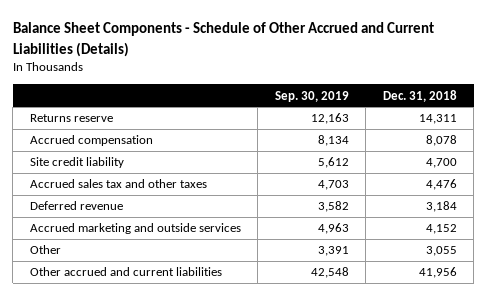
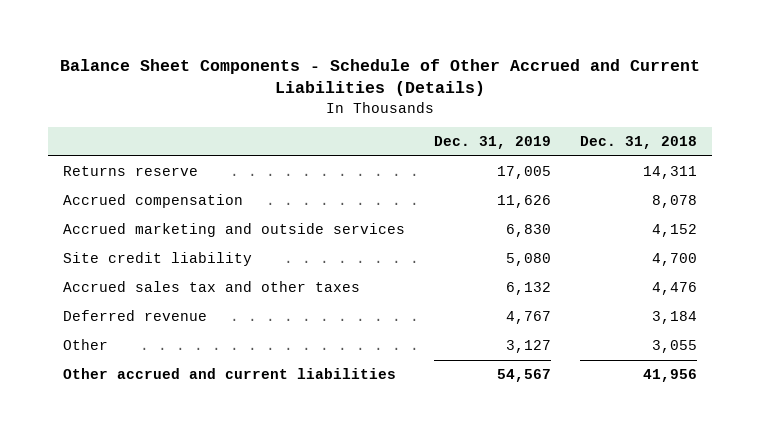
[274,90,349,102] Sep. 30, 2019 -> none
none -> [433,136,551,150] Dec. 31, 2019
[29,223,241,235] Accrued marketing and outside services -> [62,223,405,238] Accrued marketing and outside services

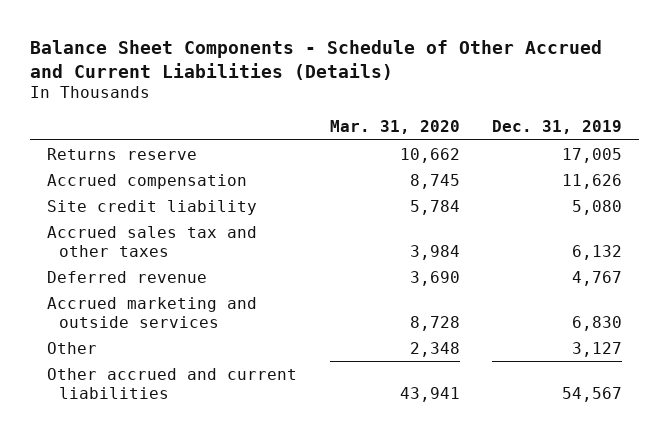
[580,136,698,150] Dec. 31, 2018 -> none
none -> [329,120,460,135] Mar. 31, 2020
[62,223,405,238] Accrued marketing and outside services -> [46,296,257,328] Accrued marketing and outside services

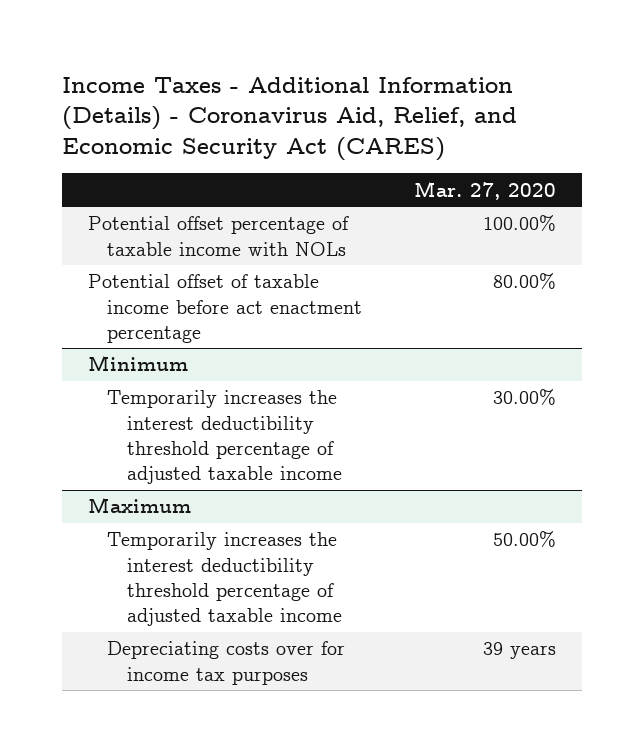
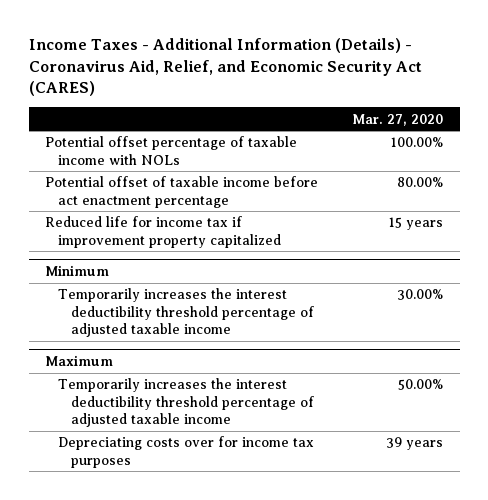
none -> [45,216,282,248] Reduced life for income tax if improvement property capitalized

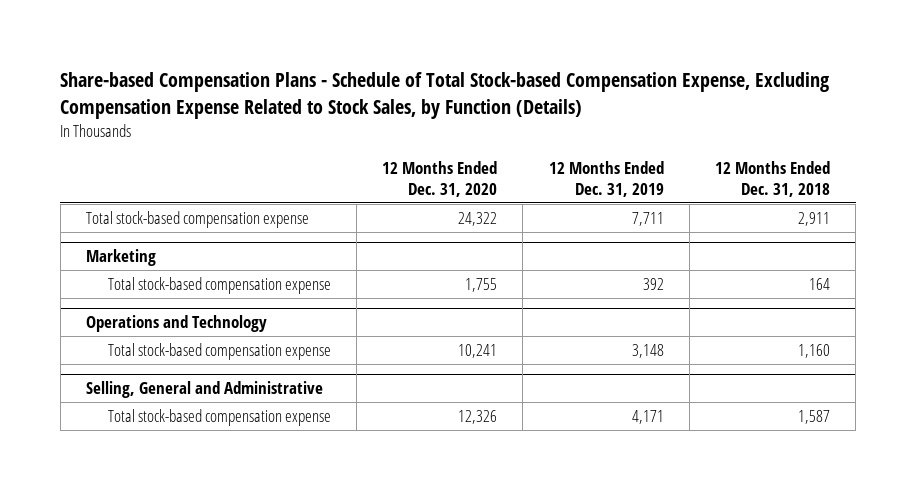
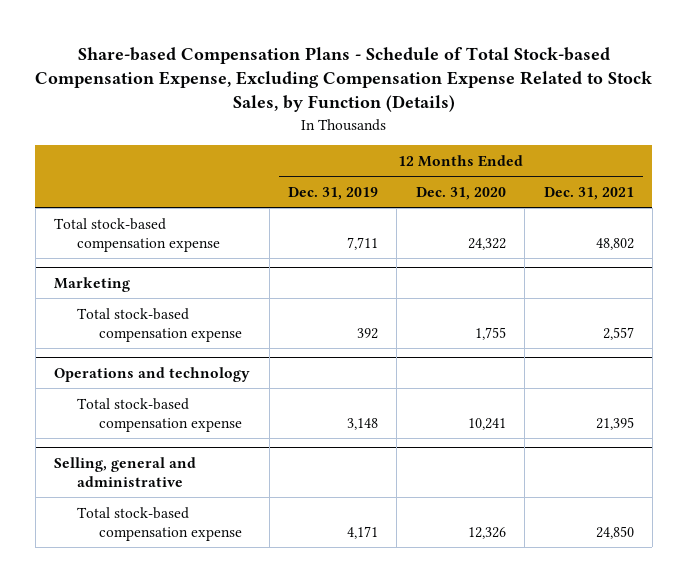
[715,160,831,197] 12 Months Ended Dec. 31, 2018 -> none
none -> [543,186,634,200] Dec. 31, 2021
[85,315,267,333] Operations and Technology -> [54,367,251,383] Operations and technology
[85,381,323,399] Selling, General and Administrative -> [54,457,197,488] Selling, general and administrative

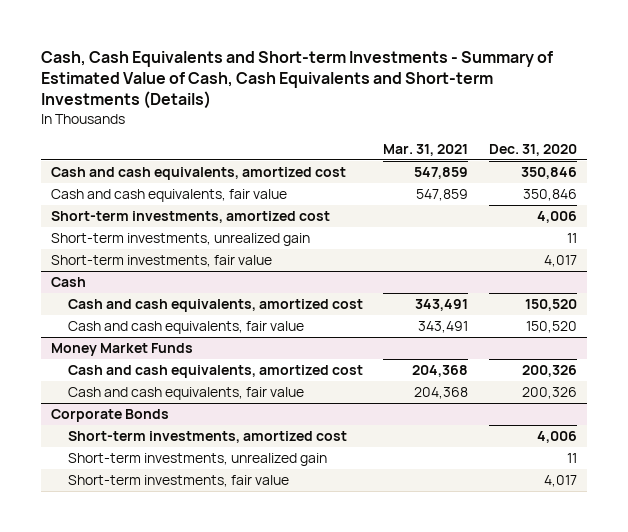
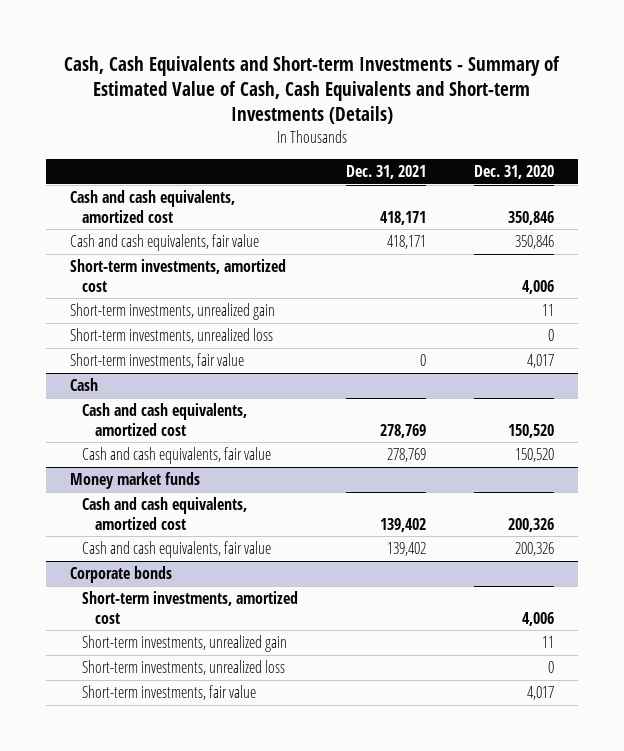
[383,143,469,156] Mar. 31, 2021 -> none
none -> [346,164,427,179] Dec. 31, 2021
none -> [69,328,273,344] Short-term investments, unrealized loss
[51,342,194,356] Money Market Funds -> [69,472,200,490] Money market funds
[51,408,170,422] Corporate Bonds -> [69,566,172,584] Corporate bonds
none -> [82,660,286,676] Short-term investments, unrealized loss

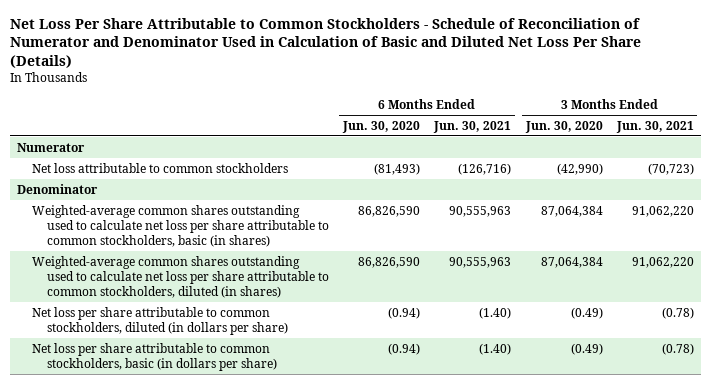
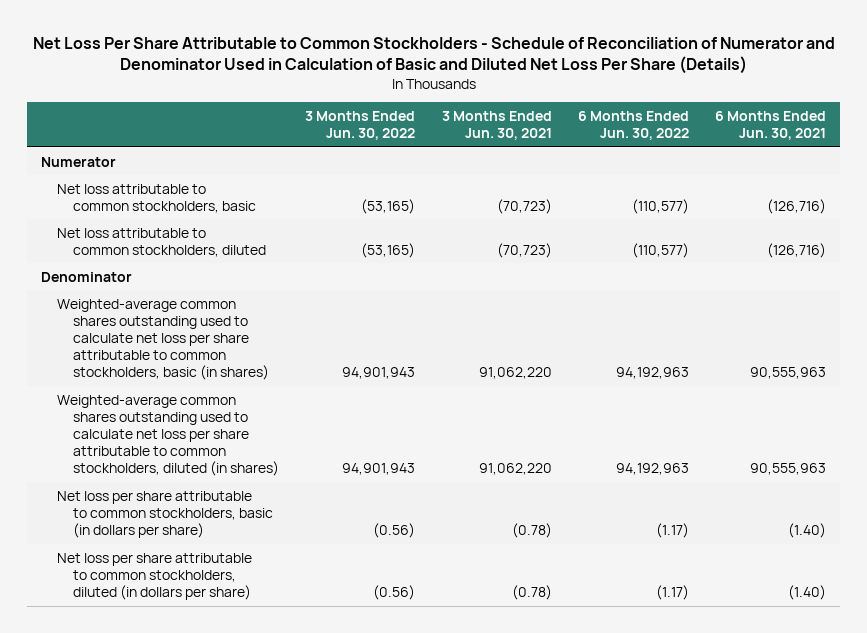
[341,120,420,133] Jun. 30, 2020 -> none
[524,120,603,133] Jun. 30, 2020 -> none
none -> [305,111,416,141] 3 Months Ended Jun. 30, 2022
none -> [578,111,690,141] 6 Months Ended Jun. 30, 2022
[31,162,288,173] Net loss attributable to common stockholders -> [56,183,256,213] Net loss attributable to common stockholders, basic
none -> [56,227,266,257] Net loss attributable to common stockholders, diluted
[31,306,288,335] Net loss per share attributable to common stockholders, diluted (in dollars per share) -> [56,552,252,601] Net loss per share attributable to common stockholders, diluted (in dollars per share)

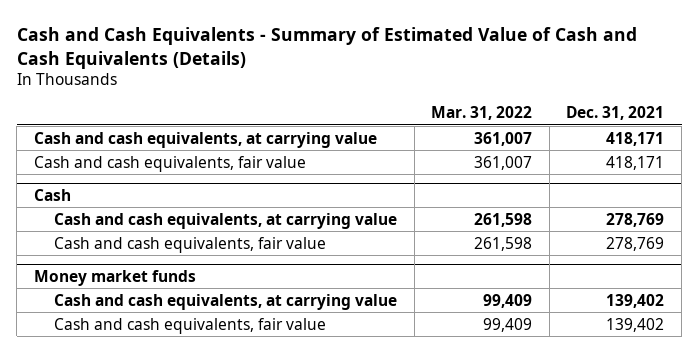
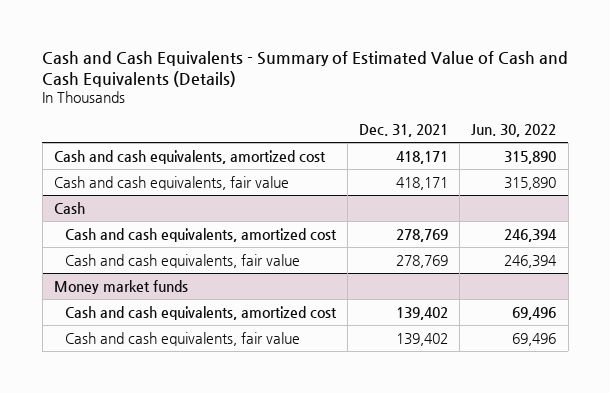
[431,106,533,121] Mar. 31, 2022 -> none
none -> [471,123,557,137] Jun. 30, 2022
[34,131,378,148] Cash and cash equivalents, at carrying value -> [53,149,326,164] Cash and cash equivalents, amortized cost
[54,212,398,229] Cash and cash equivalents, at carrying value -> [65,227,338,242] Cash and cash equivalents, amortized cost
[54,293,398,310] Cash and cash equivalents, at carrying value -> [65,305,338,320] Cash and cash equivalents, amortized cost

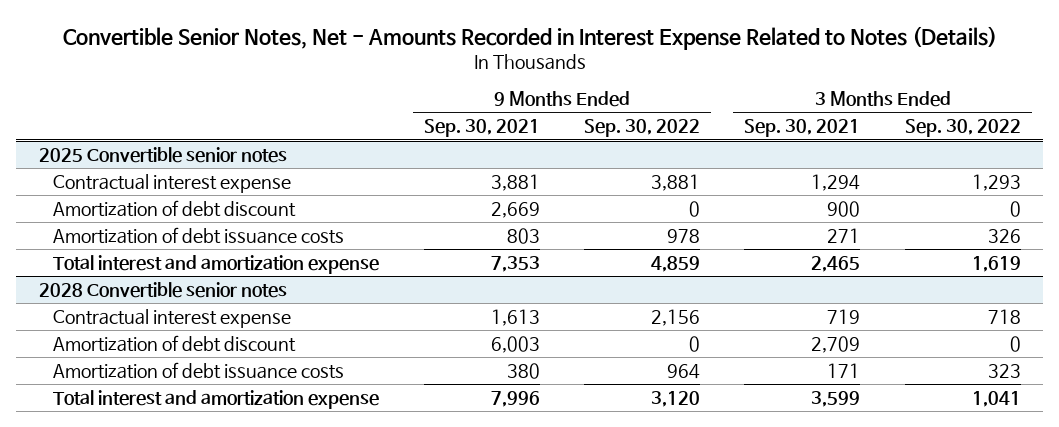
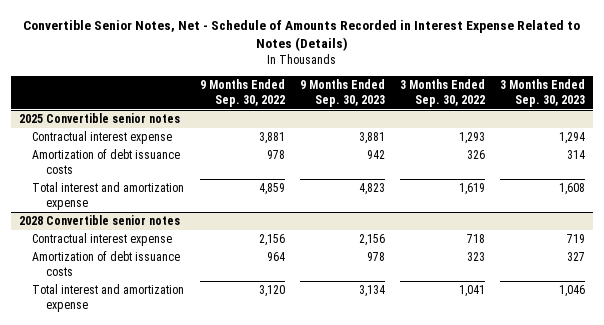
[62,25,997,50] Convertible Senior Notes, Net - Amounts Recorded in Interest Expense Related to Notes (Details) -> [23,19,581,51] Convertible Senior Notes, Net - Schedule of Amounts Recorded in Interest Expense Related to Notes (Details)
[423,119,540,138] Sep. 30, 2021 -> none
[744,119,861,138] Sep. 30, 2021 -> none
none -> [299,79,385,108] 9 Months Ended Sep. 30, 2023
none -> [500,79,586,108] 3 Months Ended Sep. 30, 2023
[53,199,297,217] Amortization of debt discount -> none
[53,334,297,352] Amortization of debt discount -> none

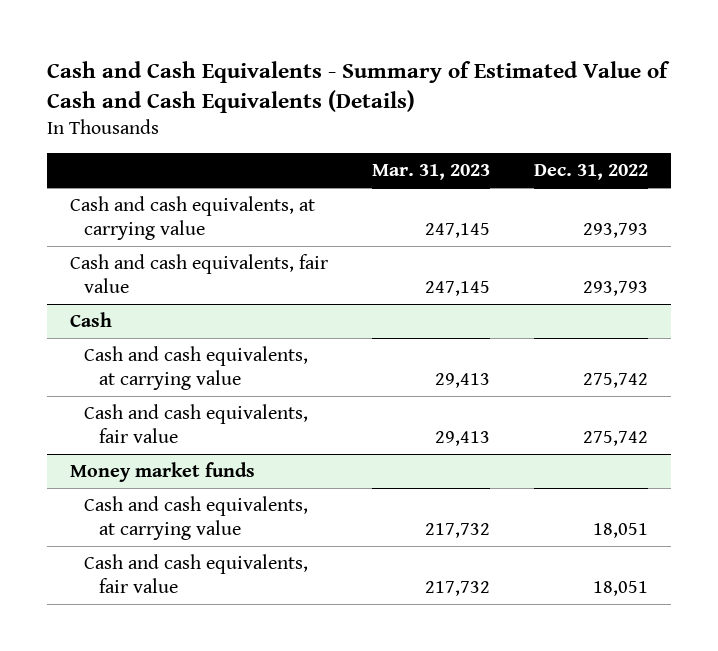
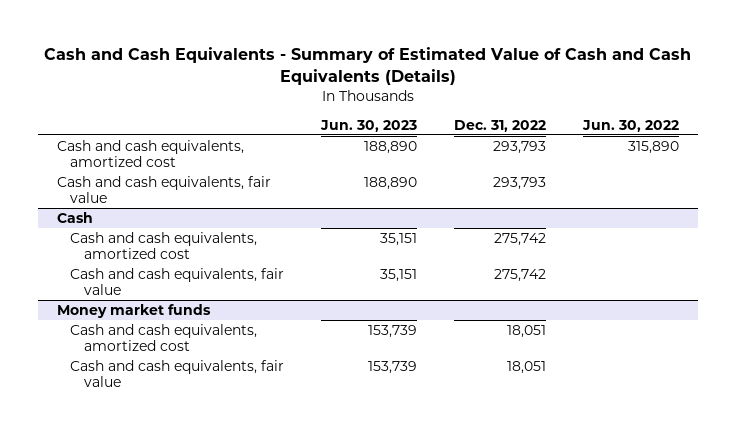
[372,164,491,181] Mar. 31, 2023 -> none
none -> [320,119,418,132] Jun. 30, 2023
none -> [582,119,680,132] Jun. 30, 2022
[69,195,315,241] Cash and cash equivalents, at carrying value -> [56,139,244,168] Cash and cash equivalents, amortized cost
[84,345,309,391] Cash and cash equivalents, at carrying value -> [70,231,258,260] Cash and cash equivalents, amortized cost
[84,495,309,541] Cash and cash equivalents, at carrying value -> [70,323,258,352] Cash and cash equivalents, amortized cost

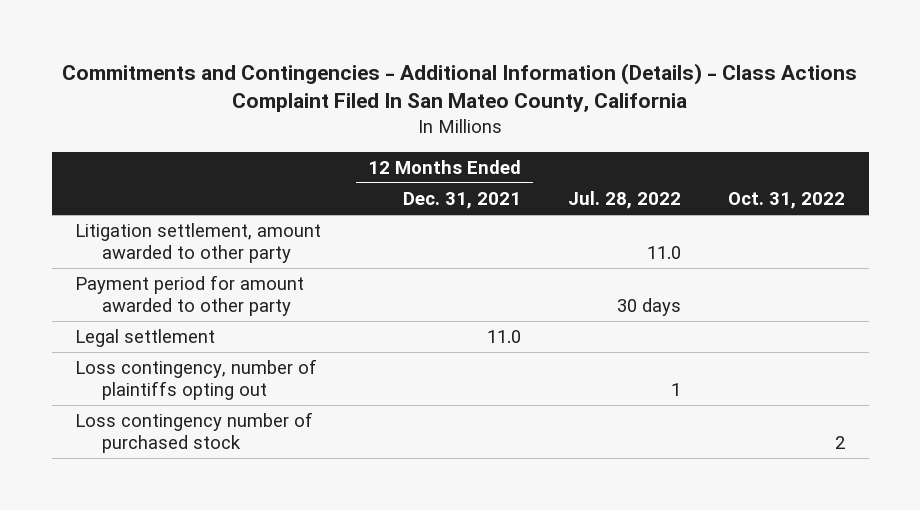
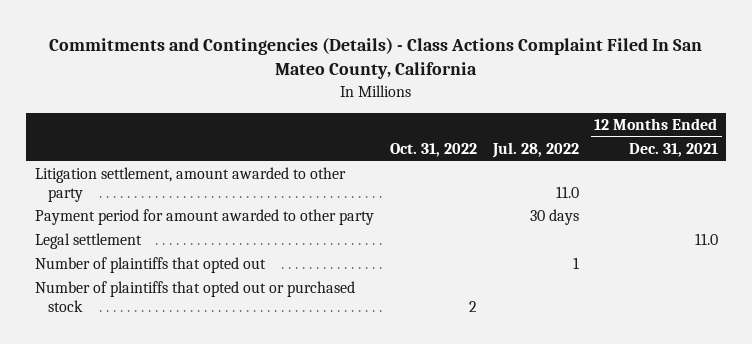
[62,62,858,113] Commitments and Contingencies - Additional Information (Details) - Class Actions Complaint Filed In San Mateo County, California -> [49,36,703,80] Commitments and Contingencies (Details) - Class Actions Complaint Filed In San Mateo County, California
[75,359,318,400] Loss contingency, number of plaintiffs opting out -> [34,257,266,274] Number of plaintiffs that opted out
[75,412,314,453] Loss contingency number of purchased stock -> [34,281,355,312] Number of plaintiffs that opted out or purchased stock

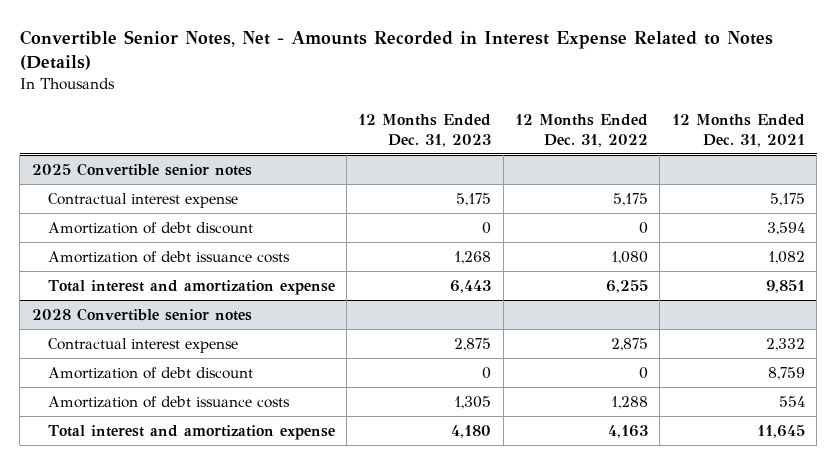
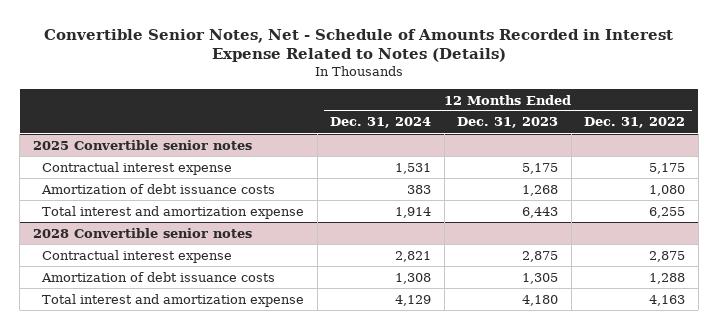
[19,30,773,71] Convertible Senior Notes, Net - Amounts Recorded in Interest Expense Related to Notes (Details) -> [44,28,674,63] Convertible Senior Notes, Net - Schedule of Amounts Recorded in Interest Expense Related to Notes (Details)
[671,114,805,147] 12 Months Ended Dec. 31, 2021 -> none
none -> [330,117,432,129] Dec. 31, 2024
[47,222,253,235] Amortization of debt discount -> none
[47,367,253,380] Amortization of debt discount -> none

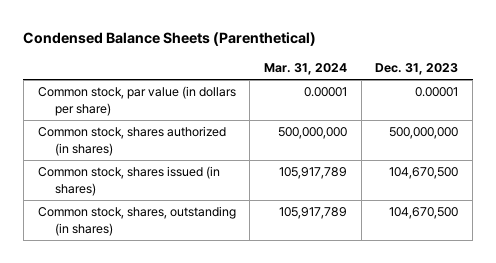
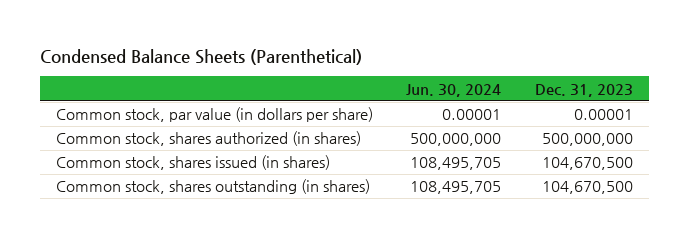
[264,63,348,76] Mar. 31, 2024 -> none
none -> [406,83,502,97] Jun. 30, 2024
[37,206,236,236] Common stock, shares, outstanding (in shares) -> [56,179,371,195] Common stock, shares outstanding (in shares)

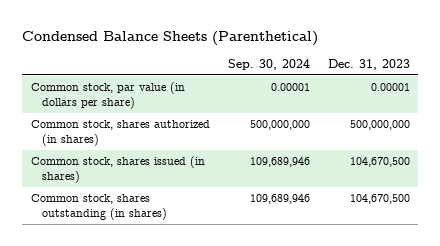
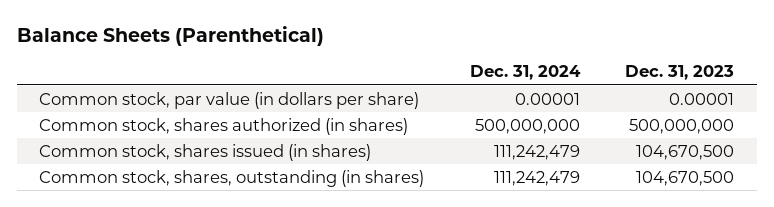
[21,30,318,46] Condensed Balance Sheets (Parenthetical) -> [16,26,324,47] Balance Sheets (Parenthetical)
[227,58,310,70] Sep. 30, 2024 -> none
none -> [469,65,581,81] Dec. 31, 2024
[30,194,167,220] Common stock, shares outstanding (in shares) -> [39,169,425,187] Common stock, shares, outstanding (in shares)

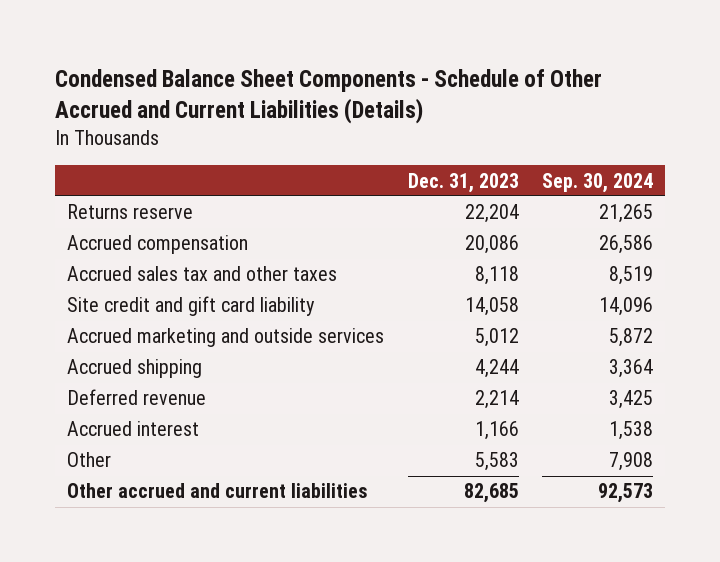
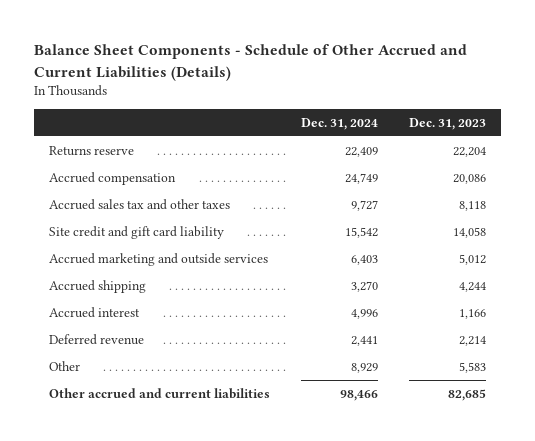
[55,68,603,124] Condensed Balance Sheet Components - Schedule of Other Accrued and Current Liabilities (Details) -> [34,44,468,81] Balance Sheet Components - Schedule of Other Accrued and Current Liabilities (Details)
[542,172,654,193] Sep. 30, 2024 -> none
none -> [301,117,379,130] Dec. 31, 2024
[67,389,207,406] Deferred revenue -> [49,333,145,345] Deferred revenue

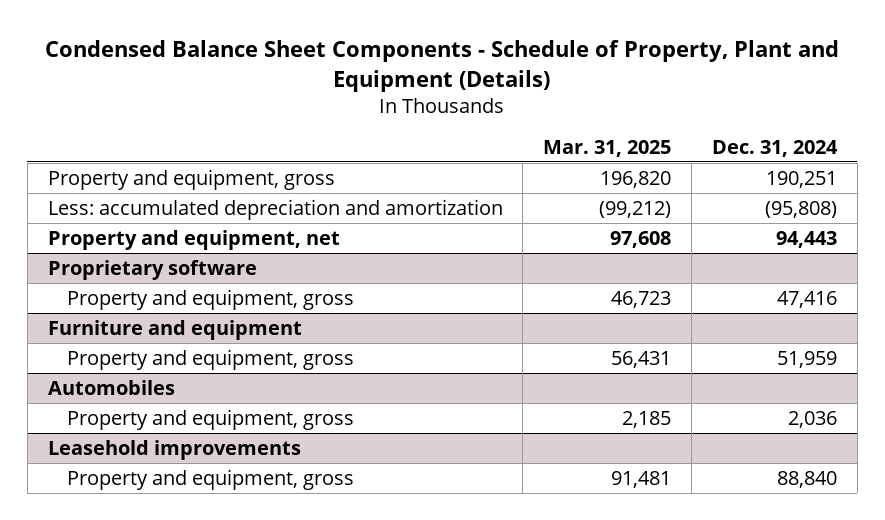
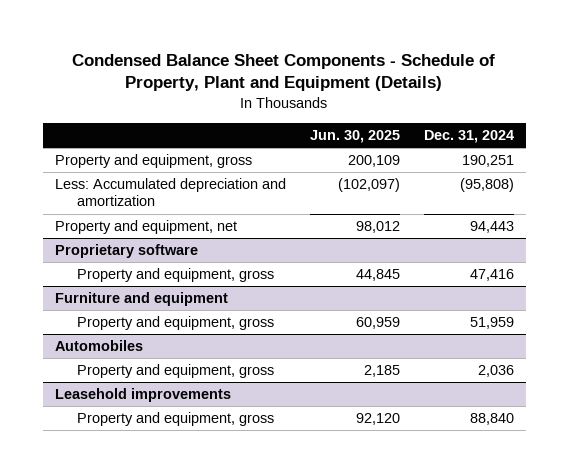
[543,139,672,157] Mar. 31, 2025 -> none
none -> [309,130,400,144] Jun. 30, 2025
[47,198,503,220] Less: accumulated depreciation and amortization -> [54,178,286,207] Less: Accumulated depreciation and amortization

